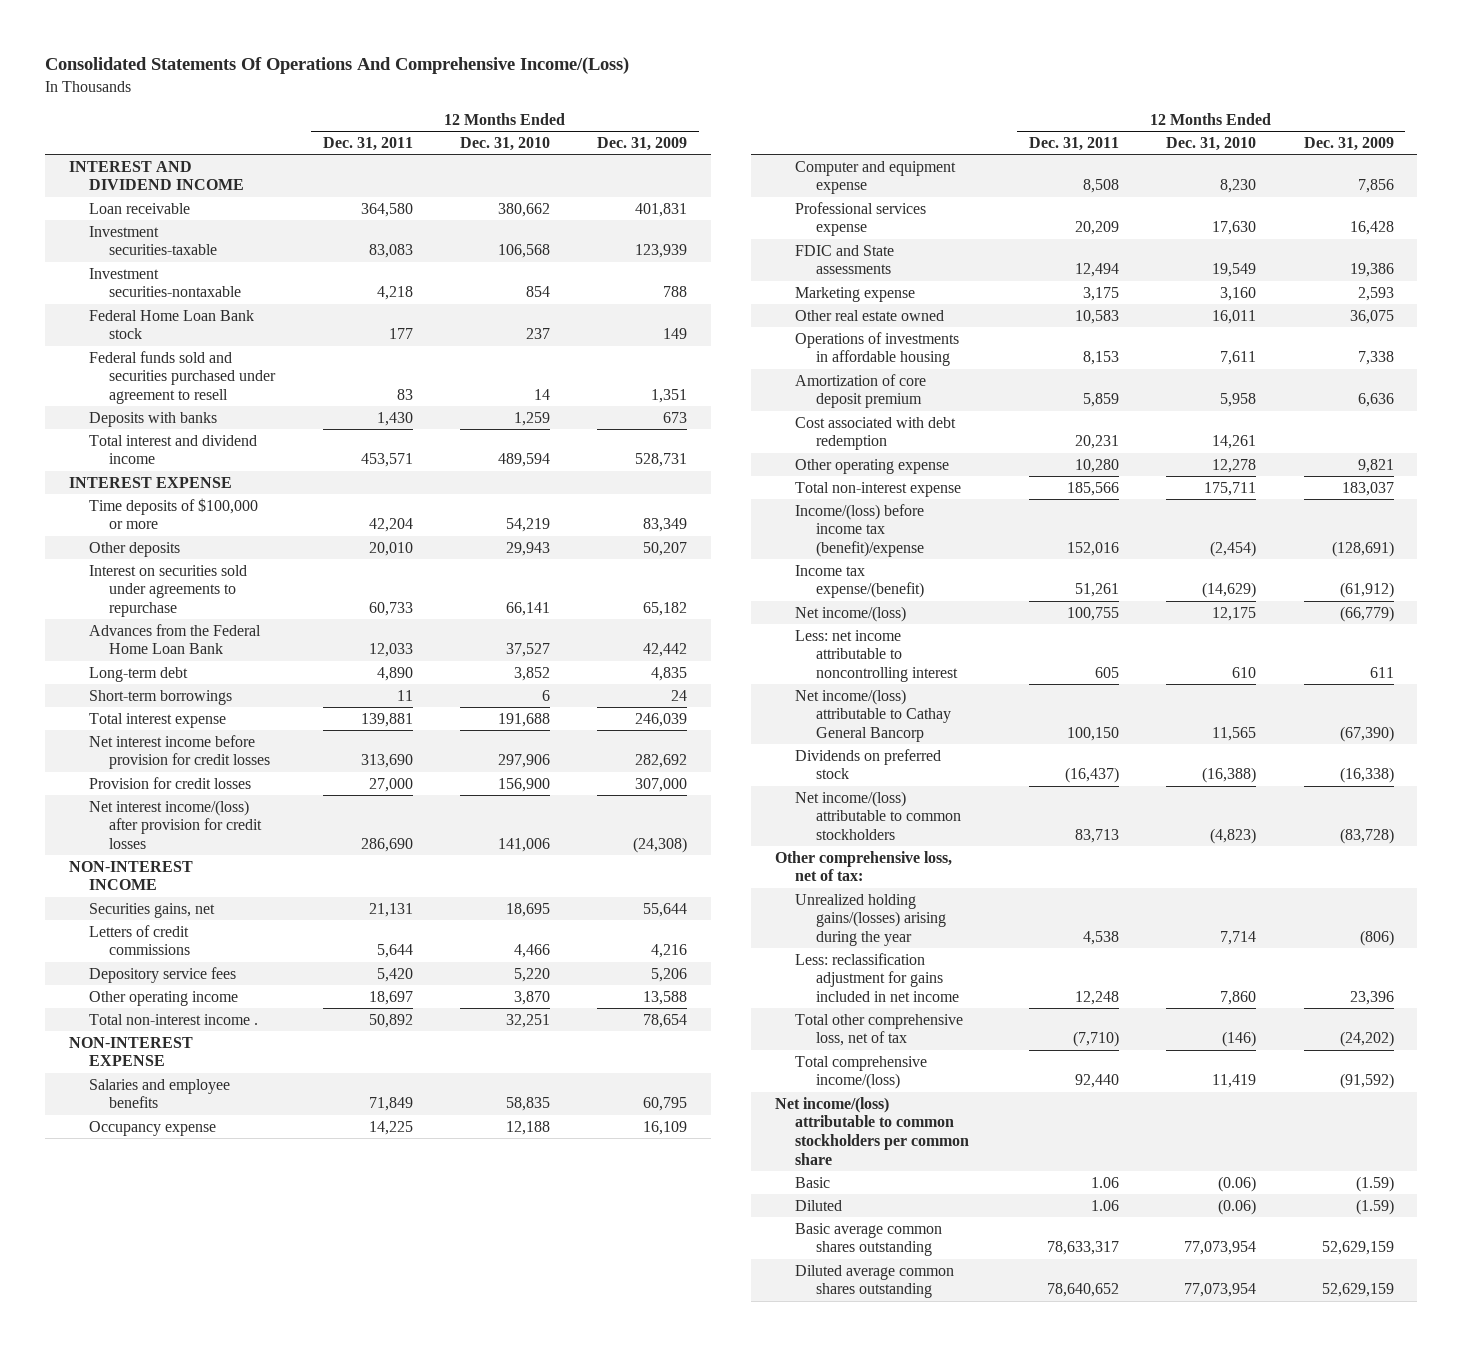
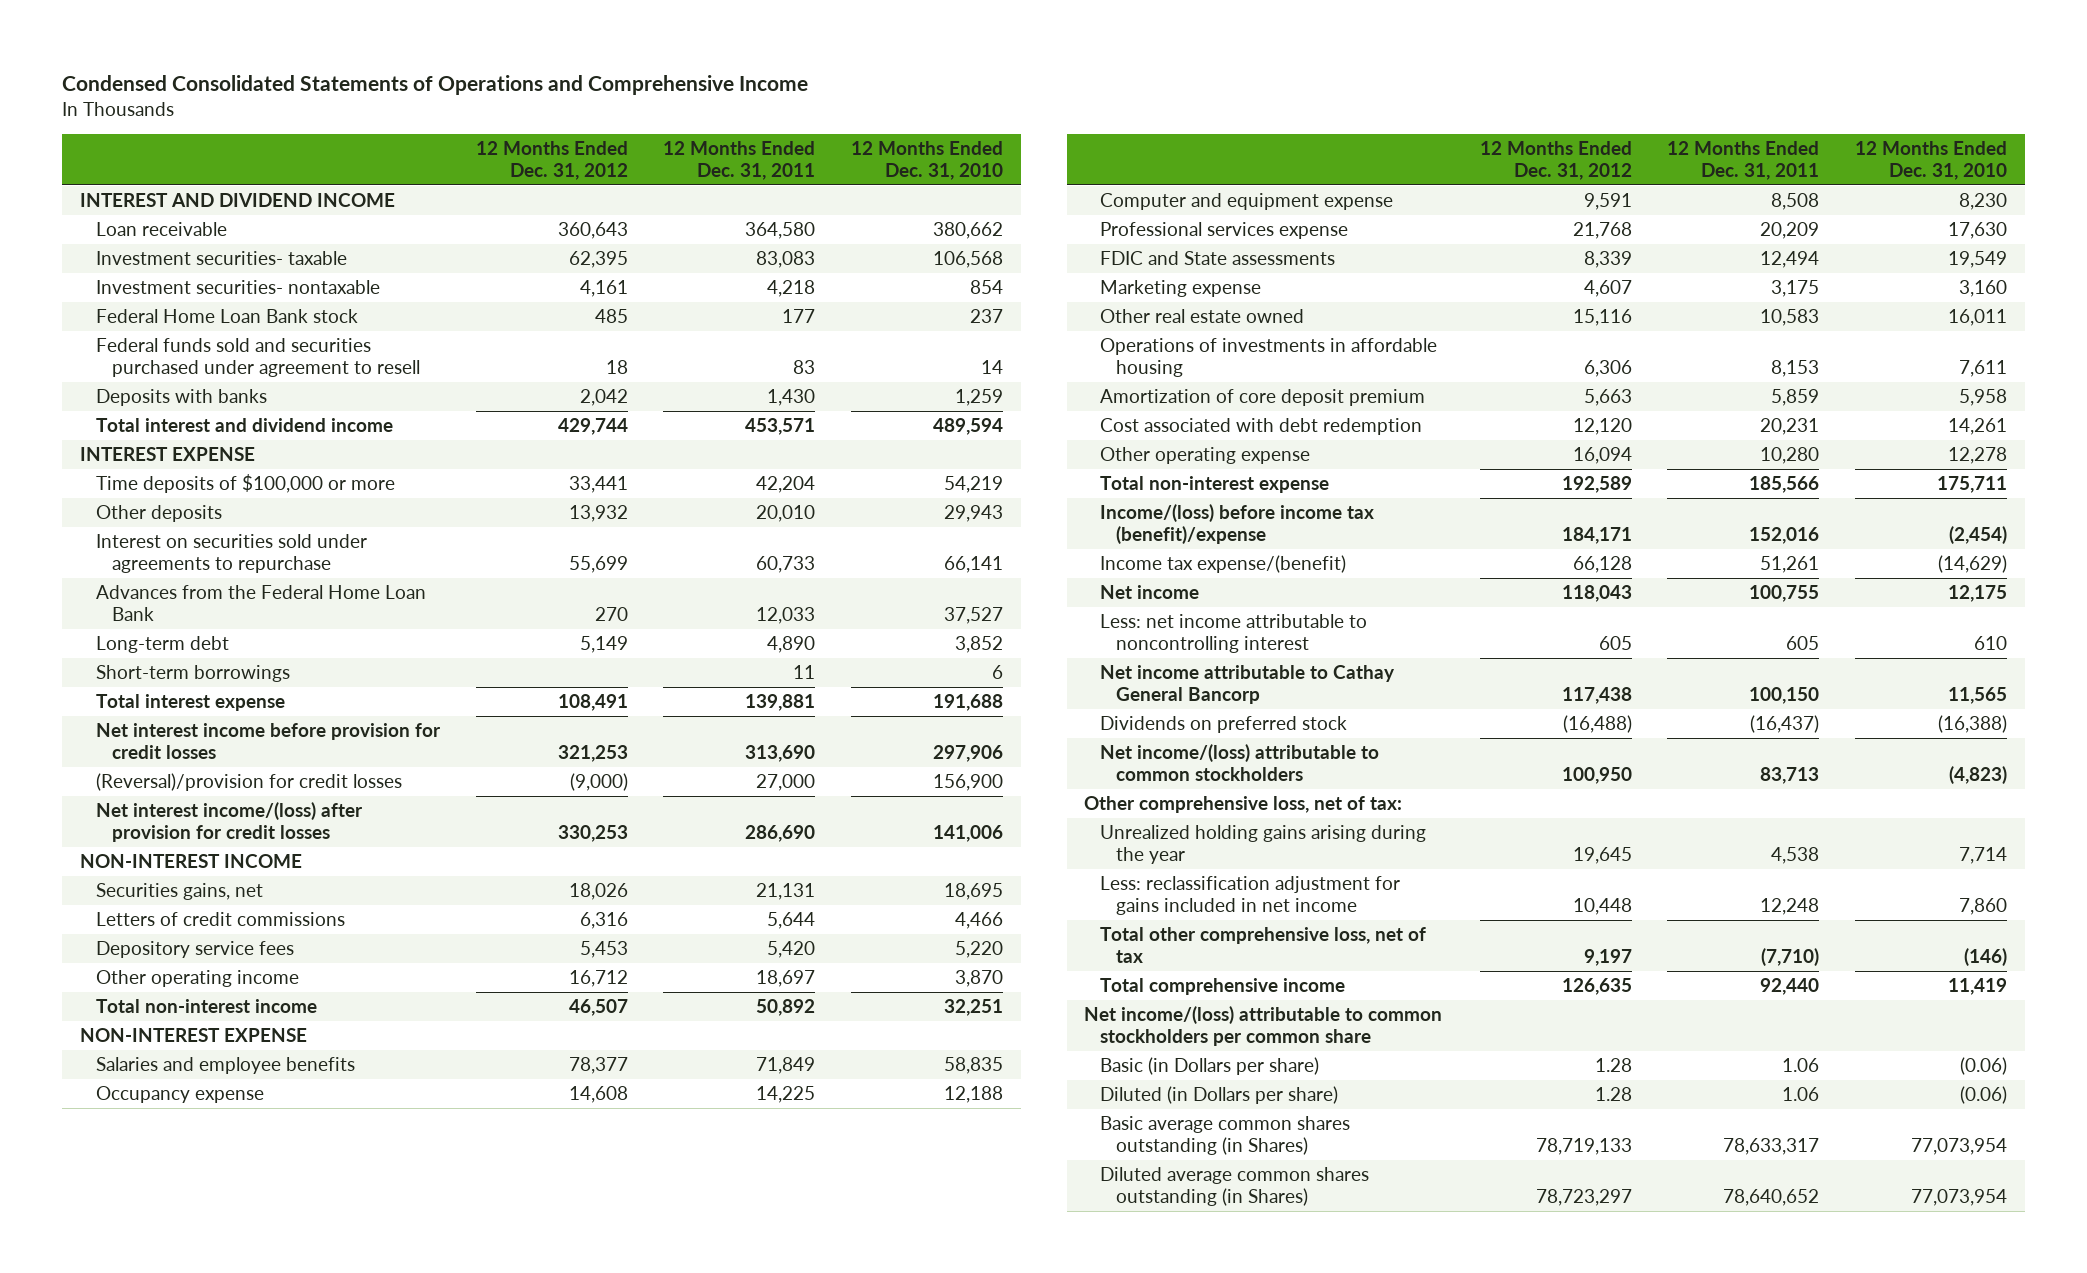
[45,57,630,75] Consolidated Statements Of Operations And Comprehensive Income/(Loss) -> [62,74,809,95] Condensed Consolidated Statements of Operations and Comprehensive Income
[597,136,688,151] Dec. 31, 2009 -> none
none -> [475,141,628,180] 12 Months Ended Dec. 31, 2012
[89,225,218,256] Investment securities-taxable -> [95,251,347,266] Investment securities- taxable
[89,267,242,298] Investment securities-nontaxable -> [95,280,380,295] Investment securities- nontaxable
[89,776,252,789] Provision for credit losses -> [95,773,402,792] (Reversal)/provision for credit losses
[89,1013,259,1025] Total non-interest income . -> [95,999,317,1014] Total non-interest income
[795,605,907,622] Net income/(loss) -> [1100,585,1200,600] Net income
[795,688,951,743] Net income/(loss) attributable to Cathay General Bancorp -> [1100,665,1396,705] Net income attributable to Cathay General Bancorp
[795,893,946,947] Unrealized holding gains/(losses) arising during the year -> [1100,825,1427,865] Unrealized holding gains arising during the year
[795,1055,928,1090] Total comprehensive income/(loss) -> [1100,978,1346,996] Total comprehensive income
[795,1176,831,1188] Basic -> [1100,1057,1320,1076] Basic (in Dollars per share)
[795,1199,843,1211] Diluted -> [1100,1086,1339,1105] Diluted (in Dollars per share)
[795,1222,943,1257] Basic average common shares outstanding -> [1100,1116,1351,1156] Basic average common shares outstanding (in Shares)
[795,1264,955,1299] Diluted average common shares outstanding -> [1100,1167,1370,1207] Diluted average common shares outstanding (in Shares)

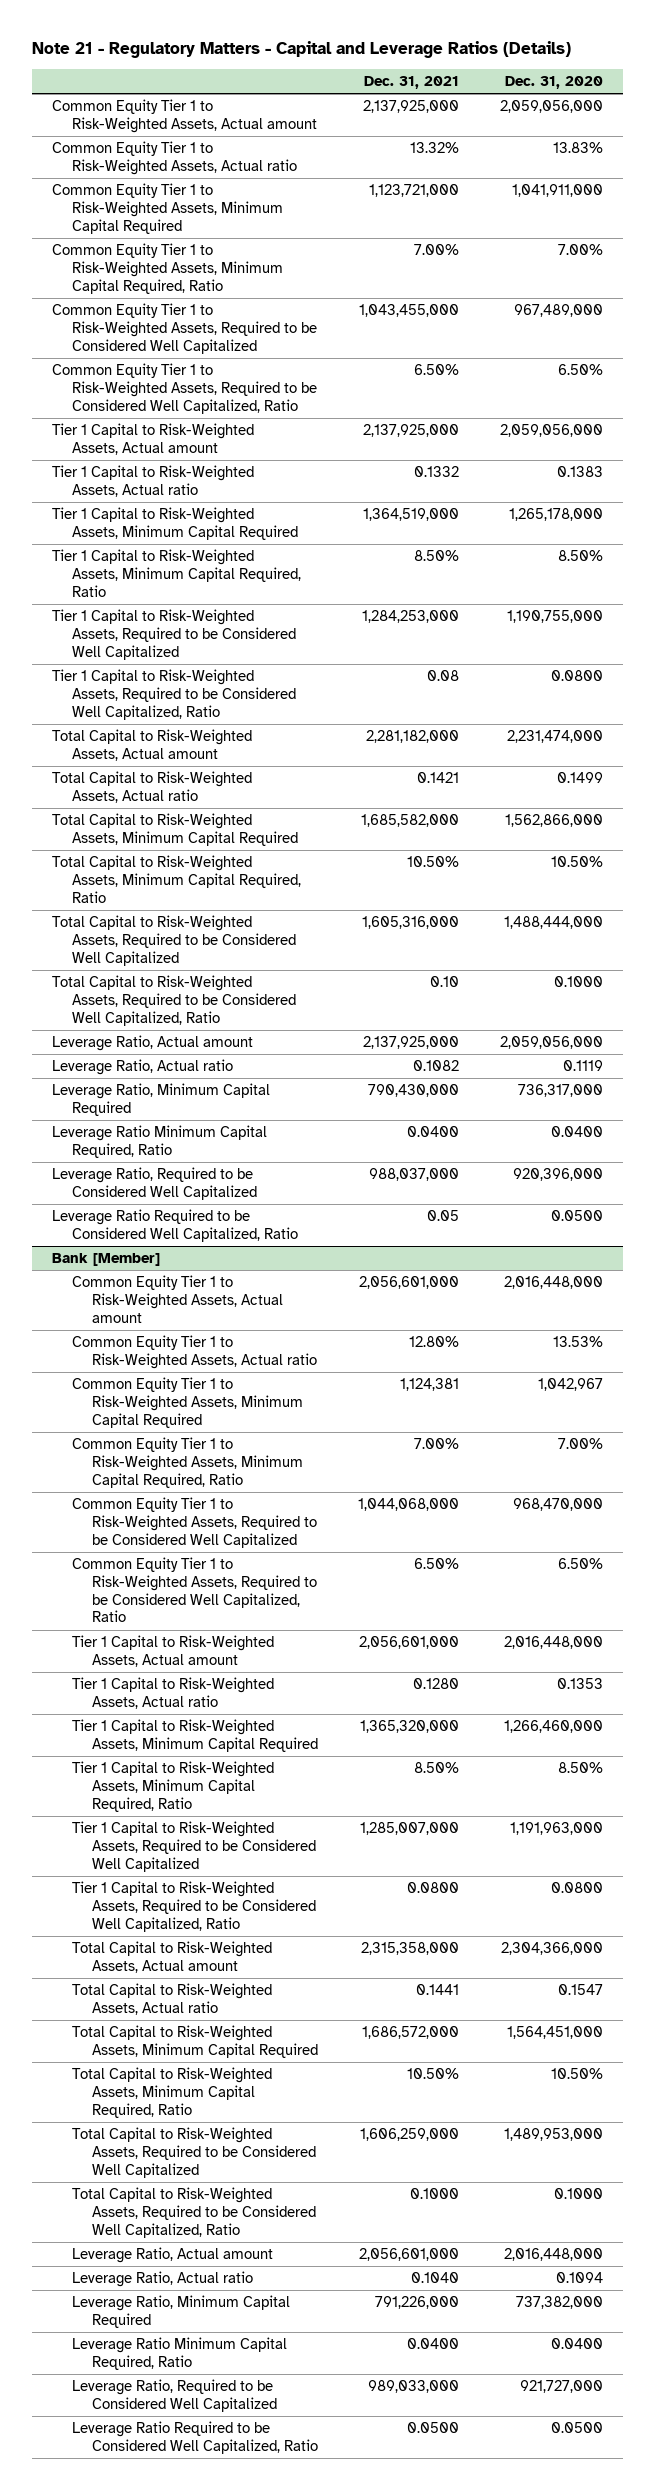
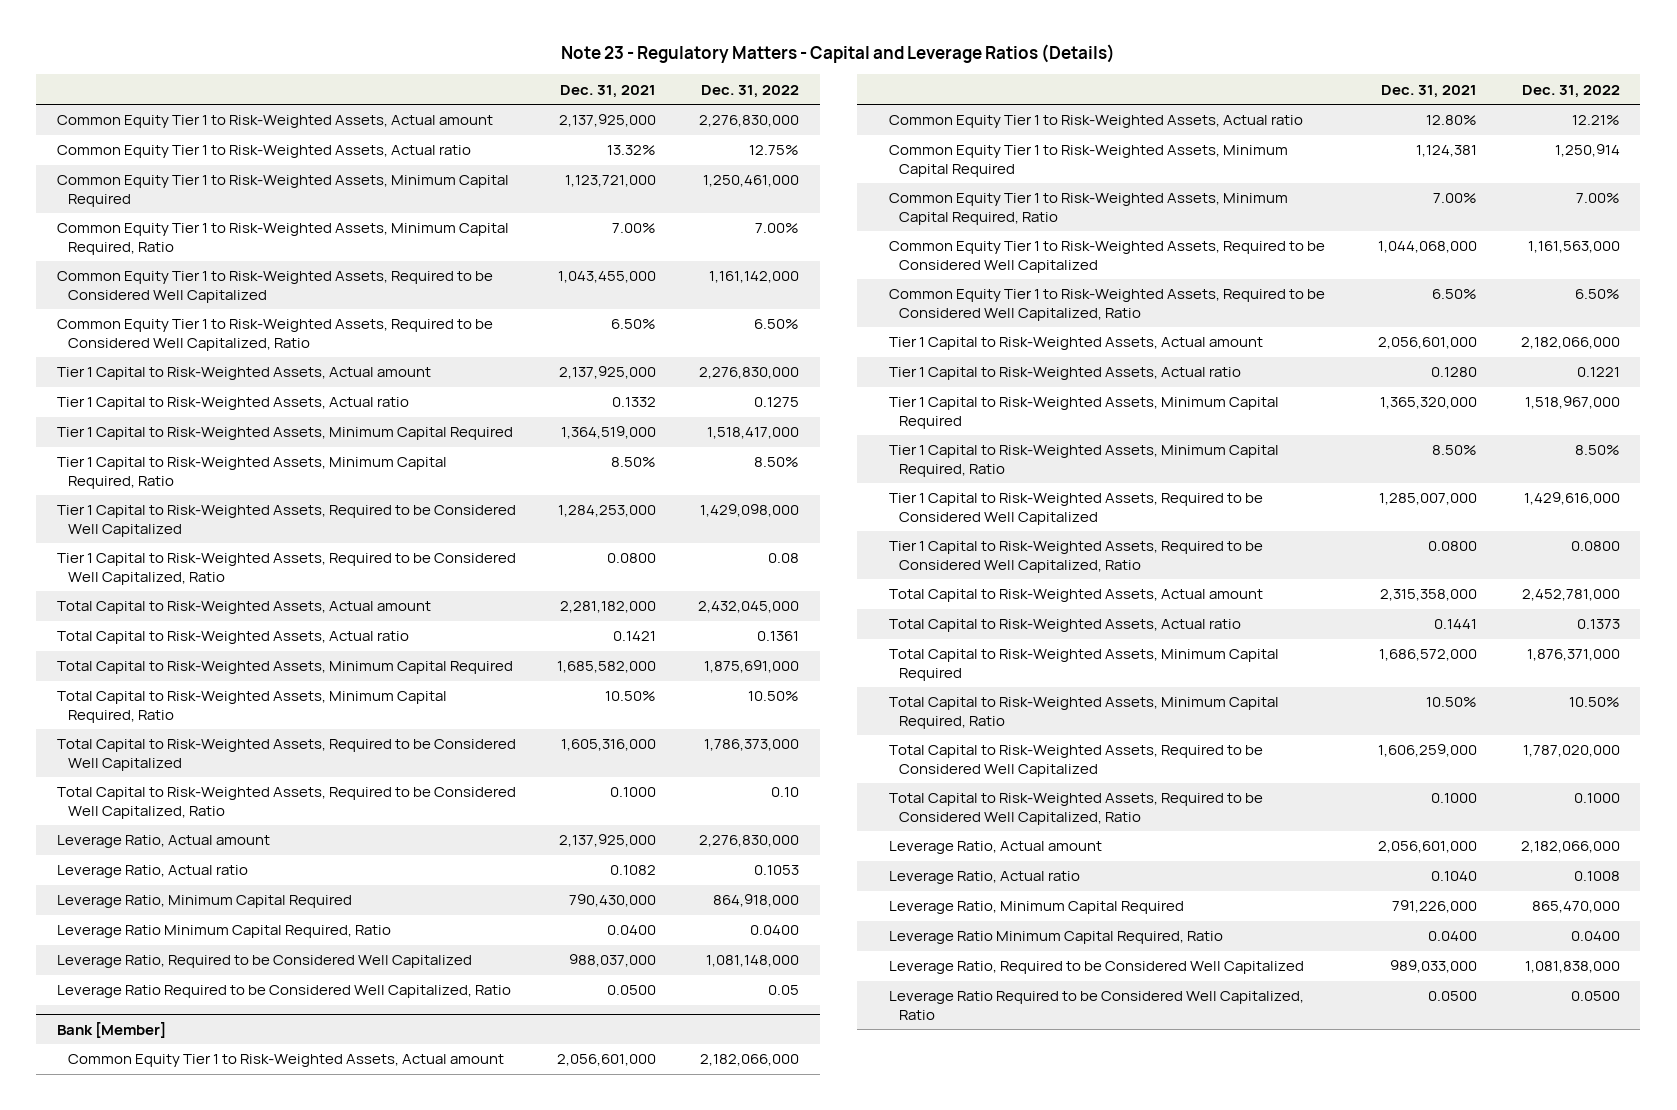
[32,41,572,59] Note 21 - Regulatory Matters - Capital and Leverage Ratios (Details) -> [561,44,1116,64] Note 23 - Regulatory Matters - Capital and Leverage Ratios (Details)
[504,75,603,89] Dec. 31, 2020 -> none
none -> [700,84,799,98] Dec. 31, 2022
[427,670,460,682] 0.08 -> [607,553,657,564] 0.0800
[430,976,460,988] 0.10 -> [610,787,657,798] 0.1000
[427,1210,460,1222] 0.05 -> [607,985,657,996] 0.0500

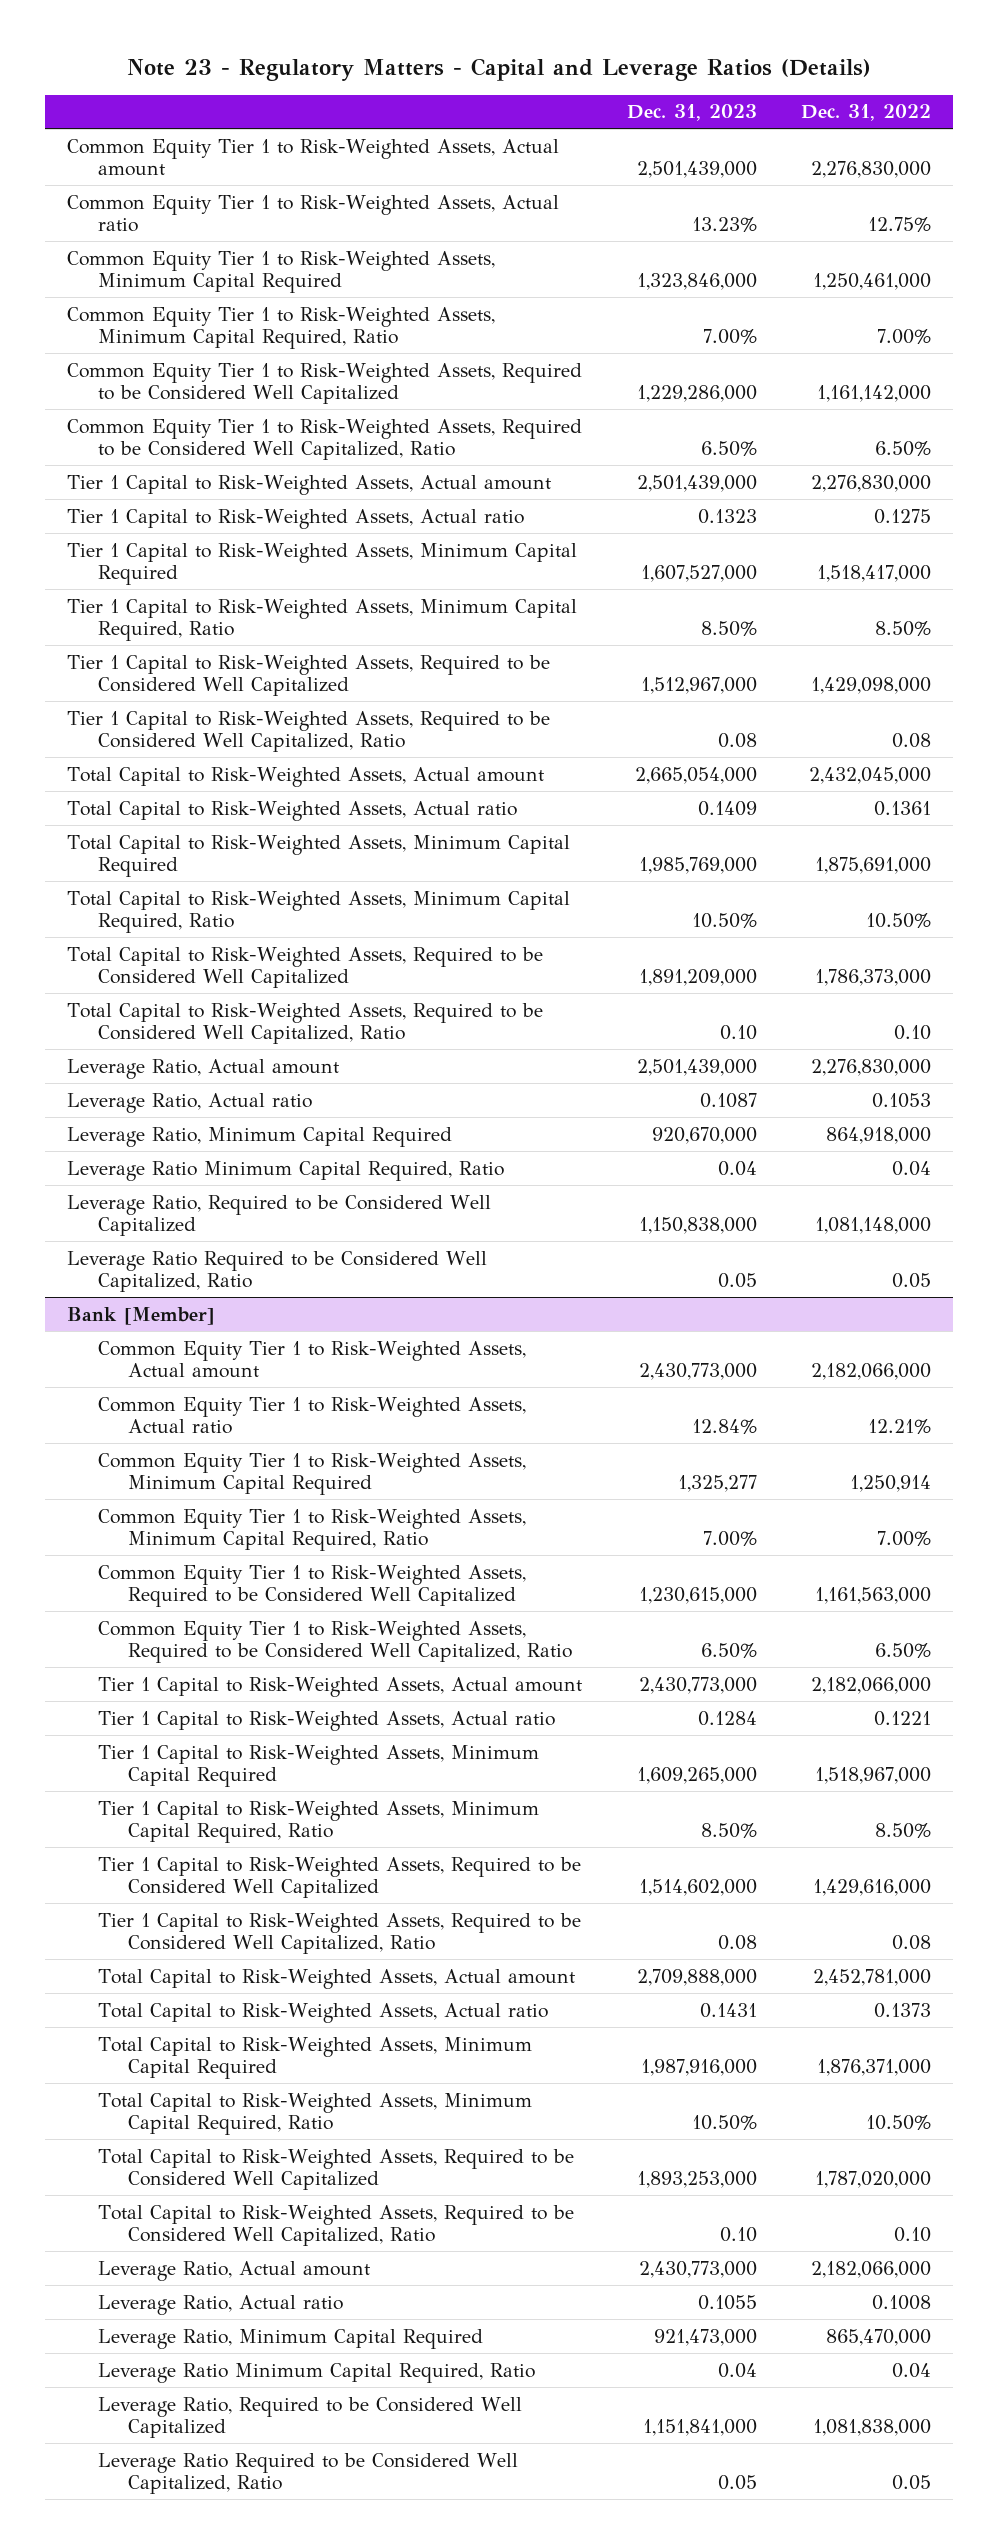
[560,84,657,98] Dec. 31, 2021 -> none
none -> [626,104,757,122] Dec. 31, 2023
[749,925,799,936] 0.0400 -> [891,1160,931,1176] 0.04
[1570,541,1620,552] 0.0800 -> [891,1934,931,1950] 0.08
[1573,793,1620,804] 0.1000 -> [893,2226,931,2242] 0.10
[1570,931,1620,942] 0.0400 -> [891,2362,931,2378] 0.04
[1570,991,1620,1002] 0.0500 -> [891,2474,931,2490] 0.05

